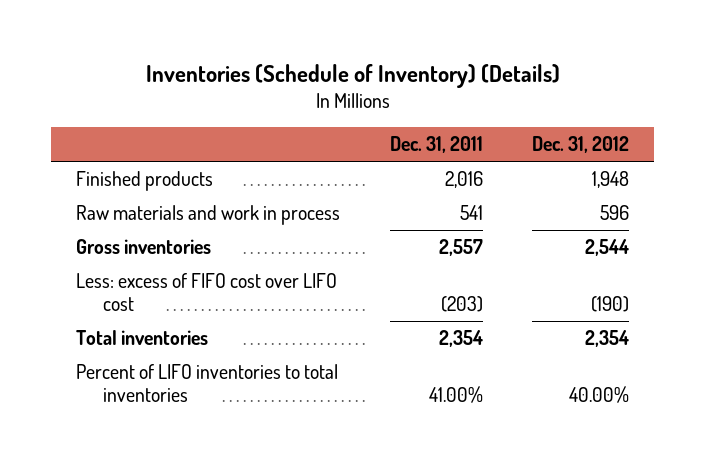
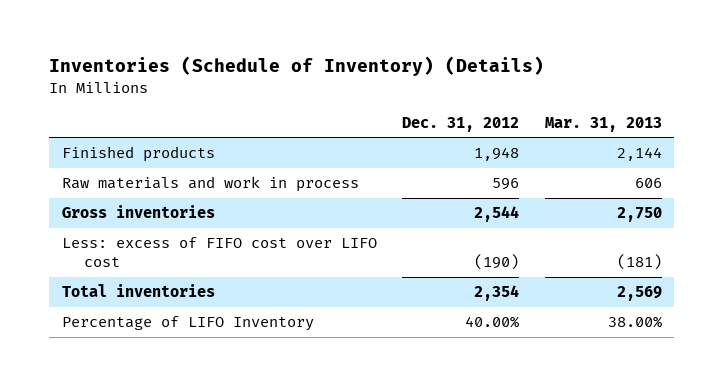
[389,136,483,154] Dec. 31, 2011 -> none
none -> [544,116,662,132] Mar. 31, 2013
[76,364,339,402] Percent of LIFO inventories to total inventories -> [61,316,314,332] Percentage of LIFO Inventory

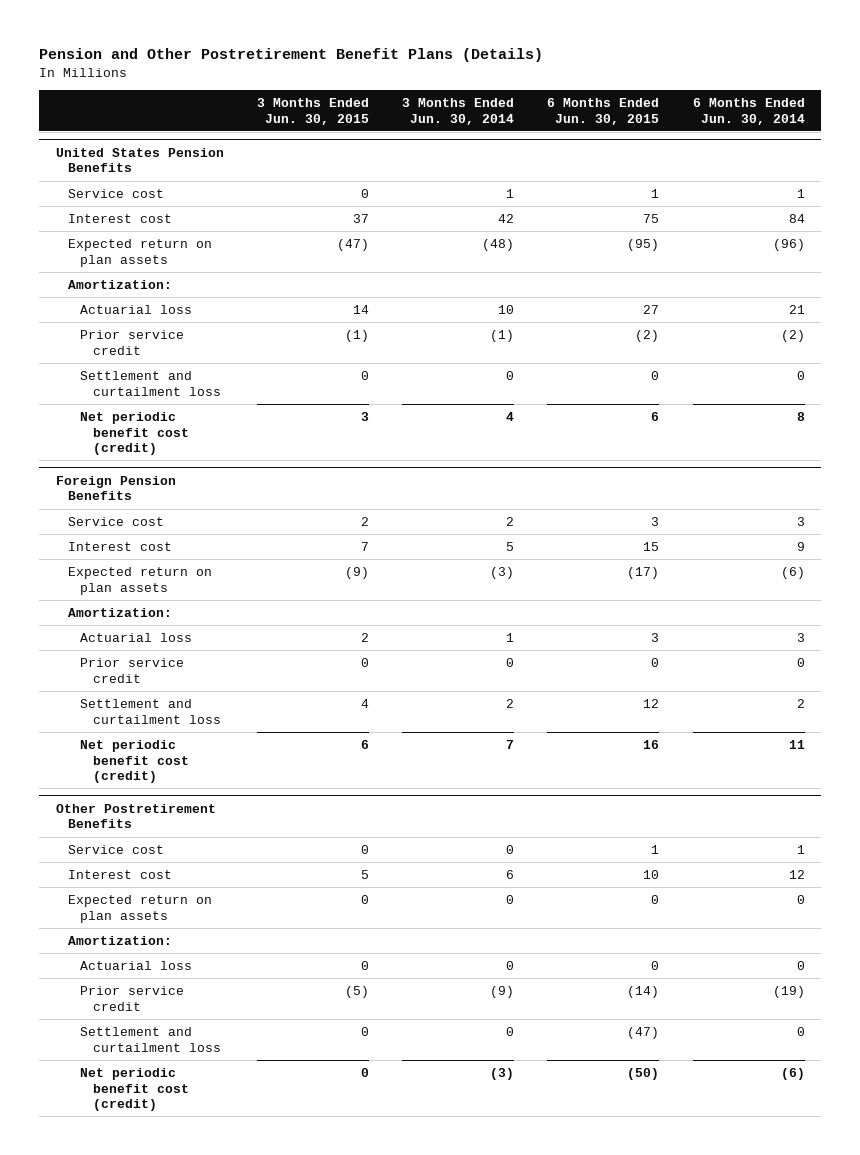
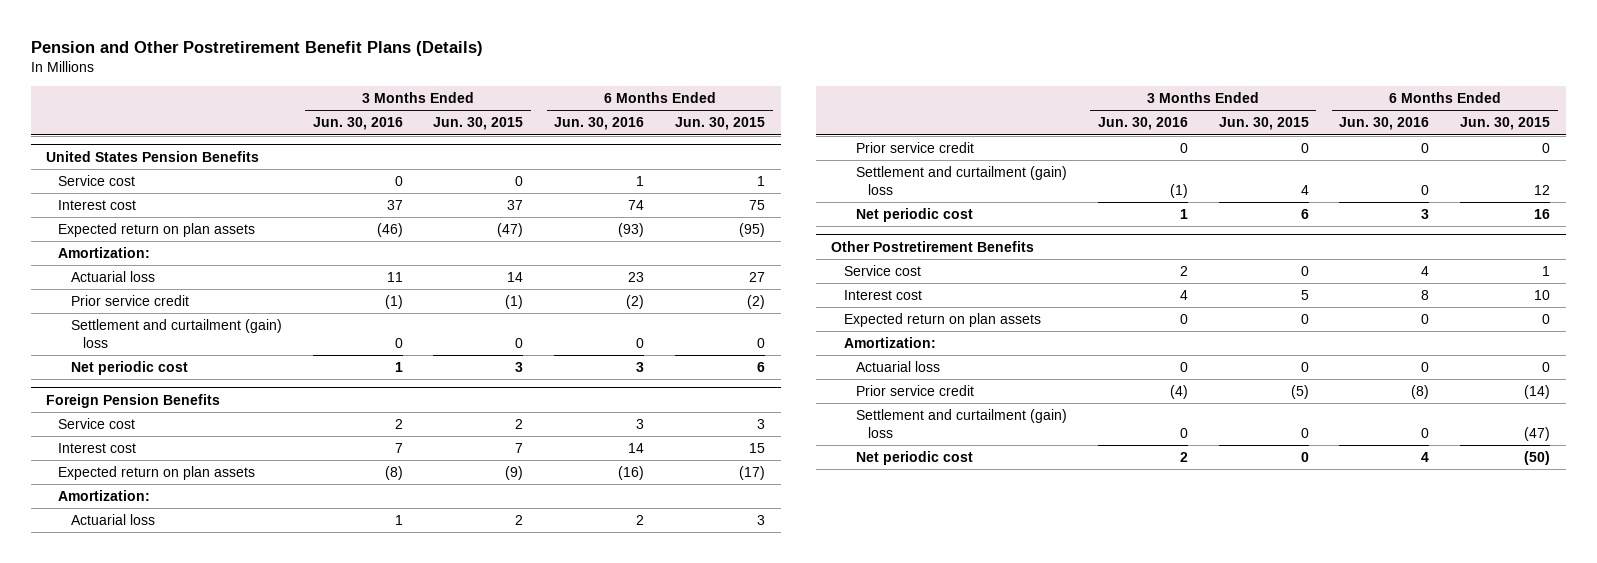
[402,97,515,125] 3 Months Ended Jun. 30, 2014 -> none
[692,97,805,125] 6 Months Ended Jun. 30, 2014 -> none
none -> [312,117,403,131] Jun. 30, 2016
none -> [554,117,645,131] Jun. 30, 2016
[80,370,221,396] Settlement and curtailment loss -> [70,318,282,348] Settlement and curtailment (gain) loss
[80,411,189,456] Net periodic benefit cost (credit) -> [70,360,188,375] Net periodic cost
[80,698,221,724] Settlement and curtailment loss -> [855,165,1067,195] Settlement and curtailment (gain) loss
[80,739,189,784] Net periodic benefit cost (credit) -> [855,207,973,222] Net periodic cost
[80,1026,221,1052] Settlement and curtailment loss -> [855,408,1067,438] Settlement and curtailment (gain) loss
[80,1067,189,1112] Net periodic benefit cost (credit) -> [855,450,973,465] Net periodic cost

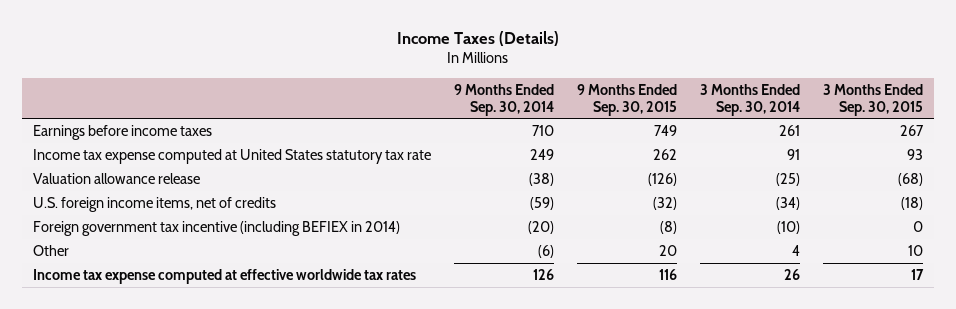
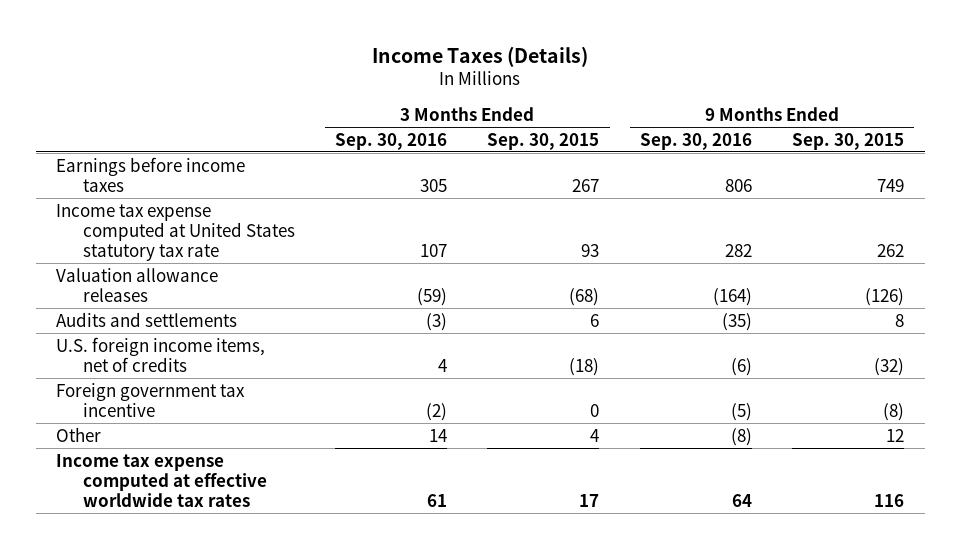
[454,83,555,116] 9 Months Ended Sep. 30, 2014 -> none
[699,83,800,116] 3 Months Ended Sep. 30, 2014 -> none
none -> [335,132,448,150] Sep. 30, 2016
none -> [639,132,752,150] Sep. 30, 2016
[33,172,201,184] Valuation allowance release -> [56,267,219,302] Valuation allowance releases
none -> [56,311,238,327] Audits and settlements
[33,220,401,236] Foreign government tax incentive (including BEFIEX in 2014) -> [56,382,246,417] Foreign government tax incentive
[659,244,678,256] 20 -> [886,428,905,442] 12
[907,244,923,256] 10 -> [590,428,600,442] 4

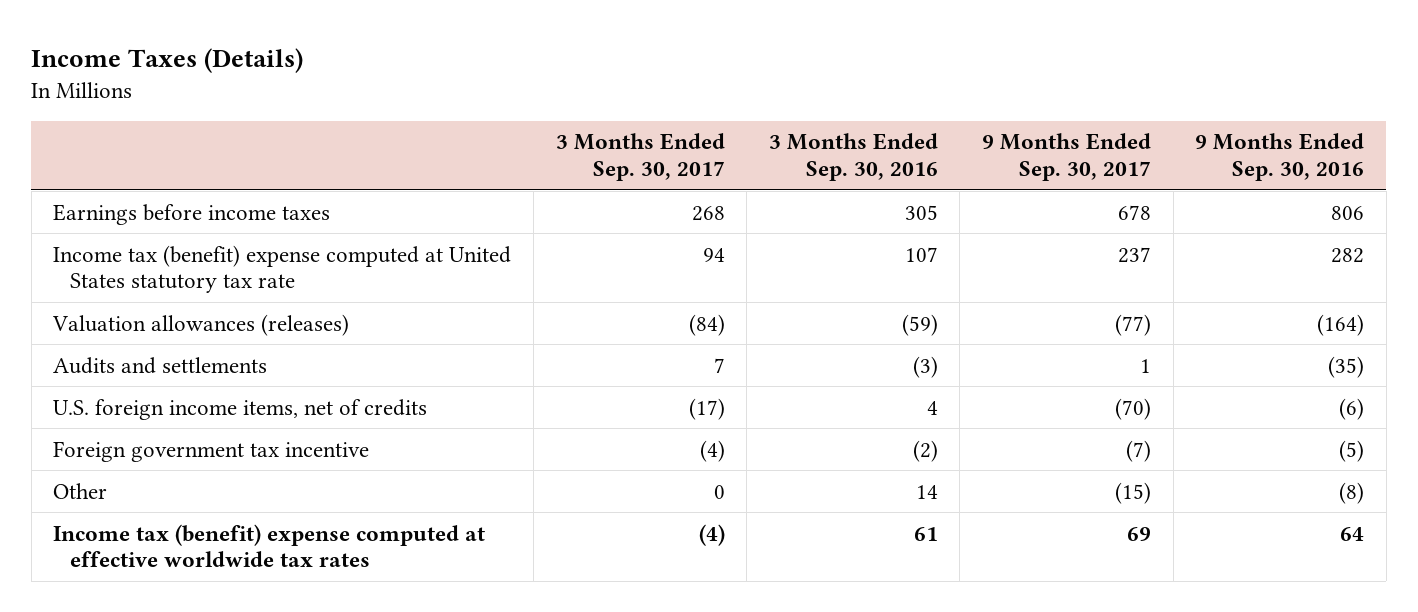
[487,132,600,150] Sep. 30, 2015 -> none
[792,132,905,150] Sep. 30, 2015 -> none
none -> [555,133,725,182] 3 Months Ended Sep. 30, 2017
none -> [982,133,1152,182] 9 Months Ended Sep. 30, 2017
[56,203,295,262] Income tax expense computed at United States statutory tax rate -> [53,244,512,294] Income tax (benefit) expense computed at United States statutory tax rate
[56,267,219,302] Valuation allowance releases -> [52,313,350,336] Valuation allowances (releases)
[56,453,267,508] Income tax expense computed at effective worldwide tax rates -> [53,523,486,568] Income tax (benefit) expense computed at effective worldwide tax rates

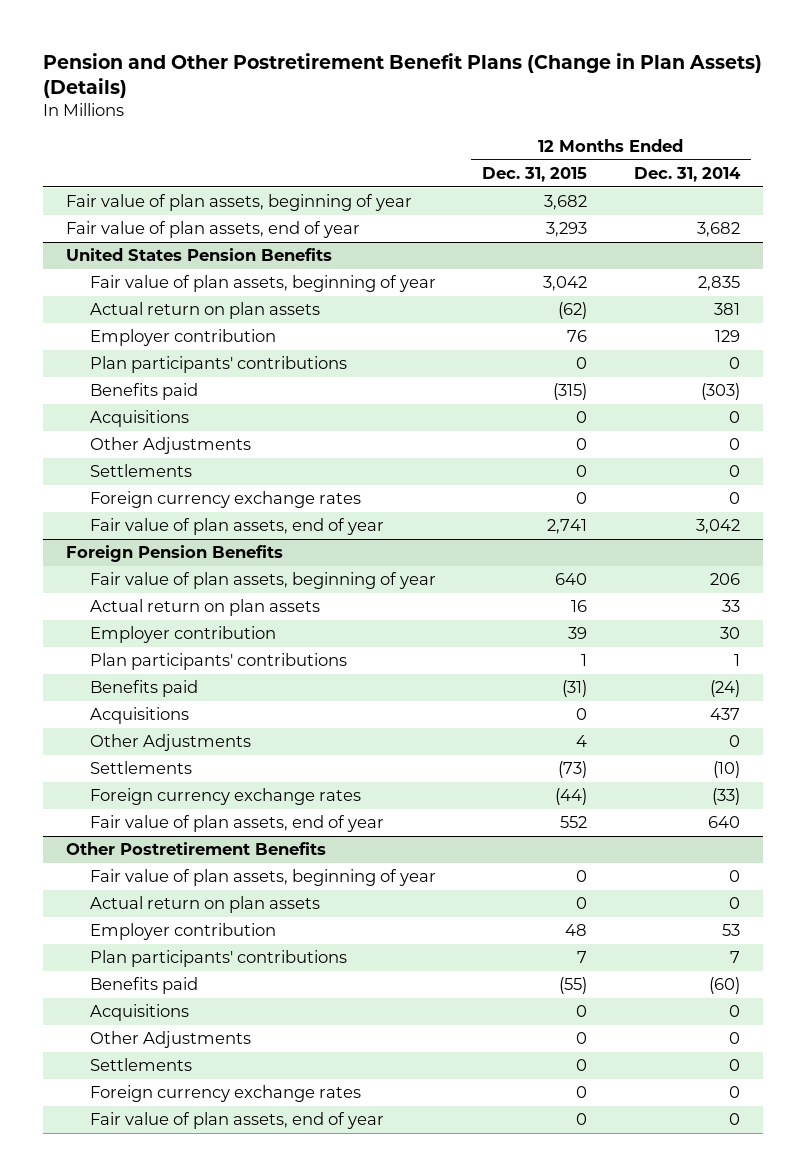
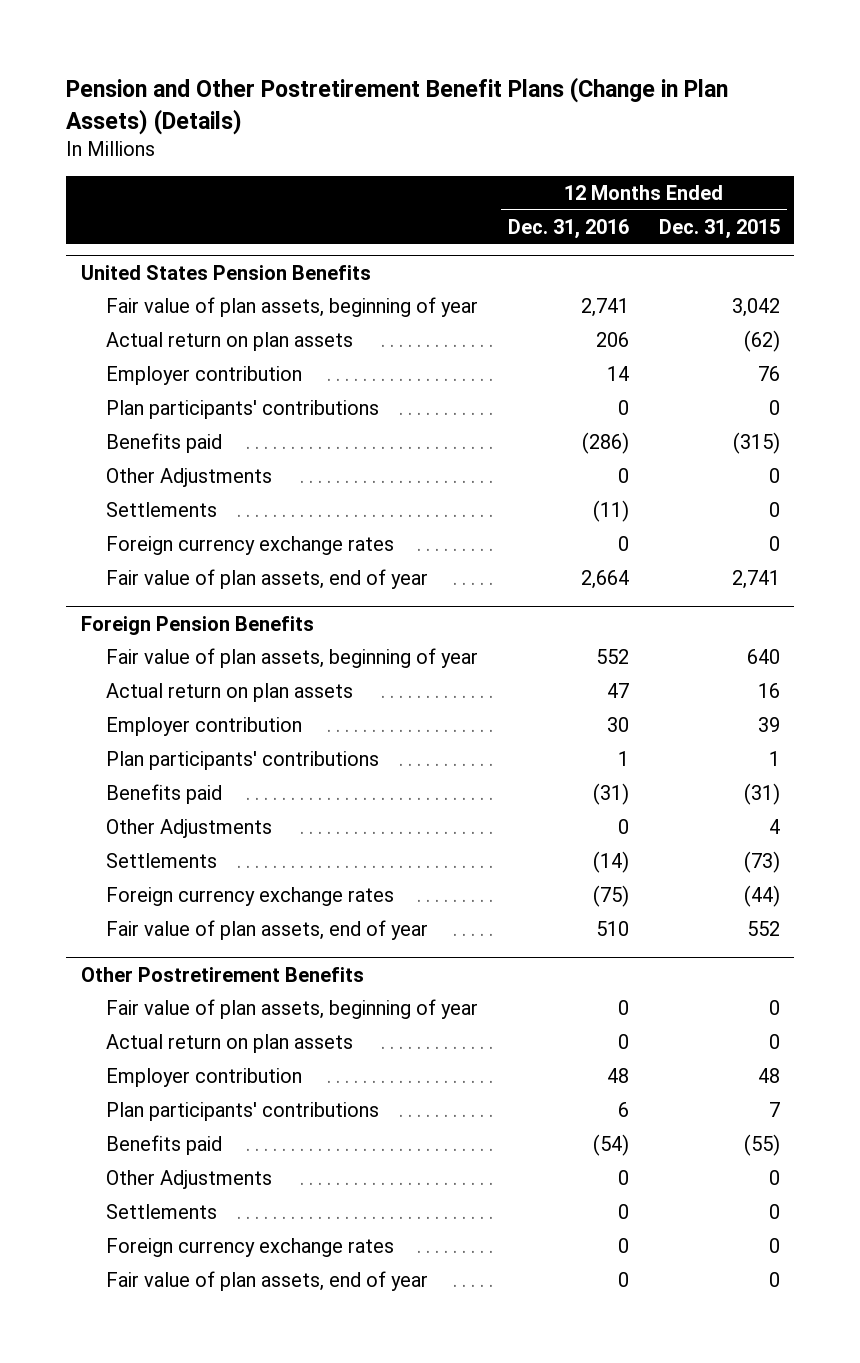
[633,166,741,182] Dec. 31, 2014 -> none
none -> [507,218,629,239] Dec. 31, 2016
[66,194,413,212] Fair value of plan assets, beginning of year -> none
[66,221,361,239] Fair value of plan assets, end of year -> none
[89,410,189,428] Acquisitions -> none
[89,707,189,725] Acquisitions -> none
[89,1004,189,1022] Acquisitions -> none

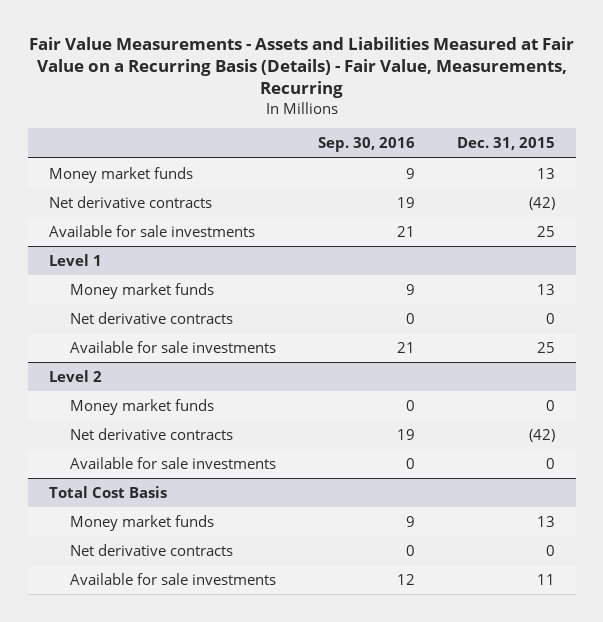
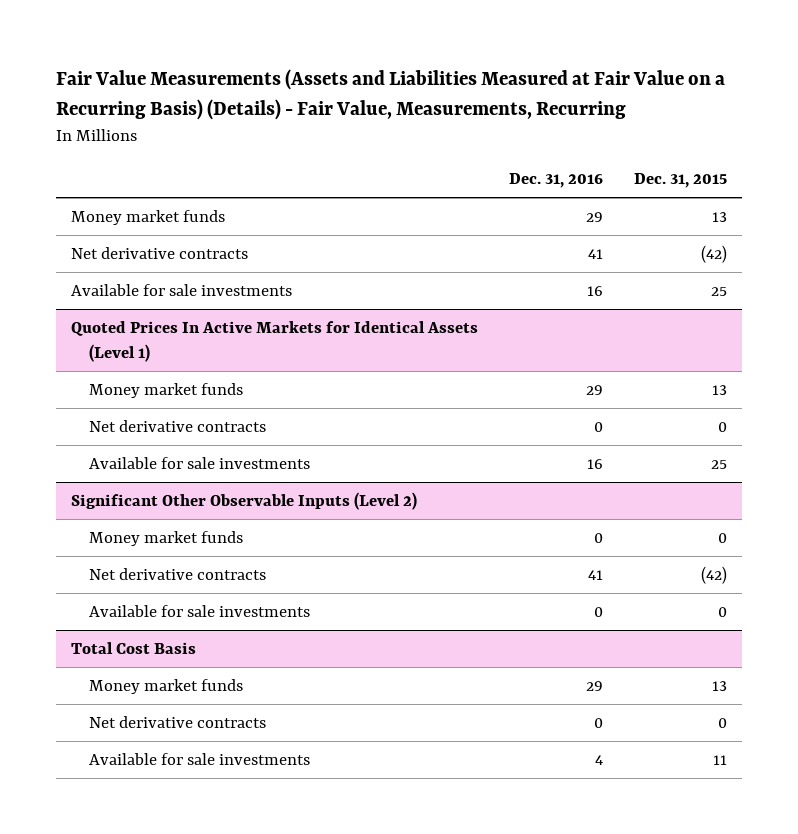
[28,37,574,99] Fair Value Measurements - Assets and Liabilities Measured at Fair Value on a Recurring Basis (Details) - Fair Value, Measurements, Recurring -> [55,69,725,120] Fair Value Measurements (Assets and Liabilities Measured at Fair Value on a Recurring Basis) (Details) - Fair Value, Measurements, Recurring
[317,136,415,152] Sep. 30, 2016 -> none
none -> [508,172,603,188] Dec. 31, 2016
[48,253,102,266] Level 1 -> [71,321,479,362] Quoted Prices In Active Markets for Identical Assets (Level 1)
[48,369,102,382] Level 2 -> [71,492,418,511] Significant Other Observable Inputs (Level 2)

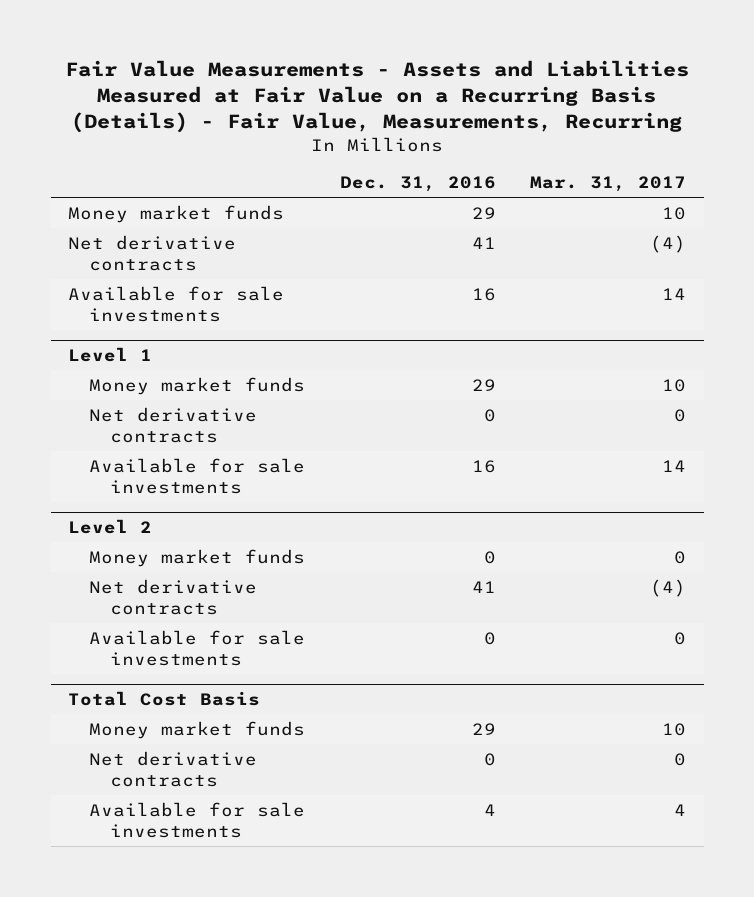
[55,69,725,120] Fair Value Measurements (Assets and Liabilities Measured at Fair Value on a Recurring Basis) (Details) - Fair Value, Measurements, Recurring -> [65,60,690,134] Fair Value Measurements - Assets and Liabilities Measured at Fair Value on a Recurring Basis (Details) - Fair Value, Measurements, Recurring
[633,172,727,188] Dec. 31, 2015 -> none
none -> [530,176,687,193] Mar. 31, 2017
[71,321,479,362] Quoted Prices In Active Markets for Identical Assets (Level 1) -> [67,347,152,363] Level 1
[71,492,418,511] Significant Other Observable Inputs (Level 2) -> [67,519,152,535] Level 2

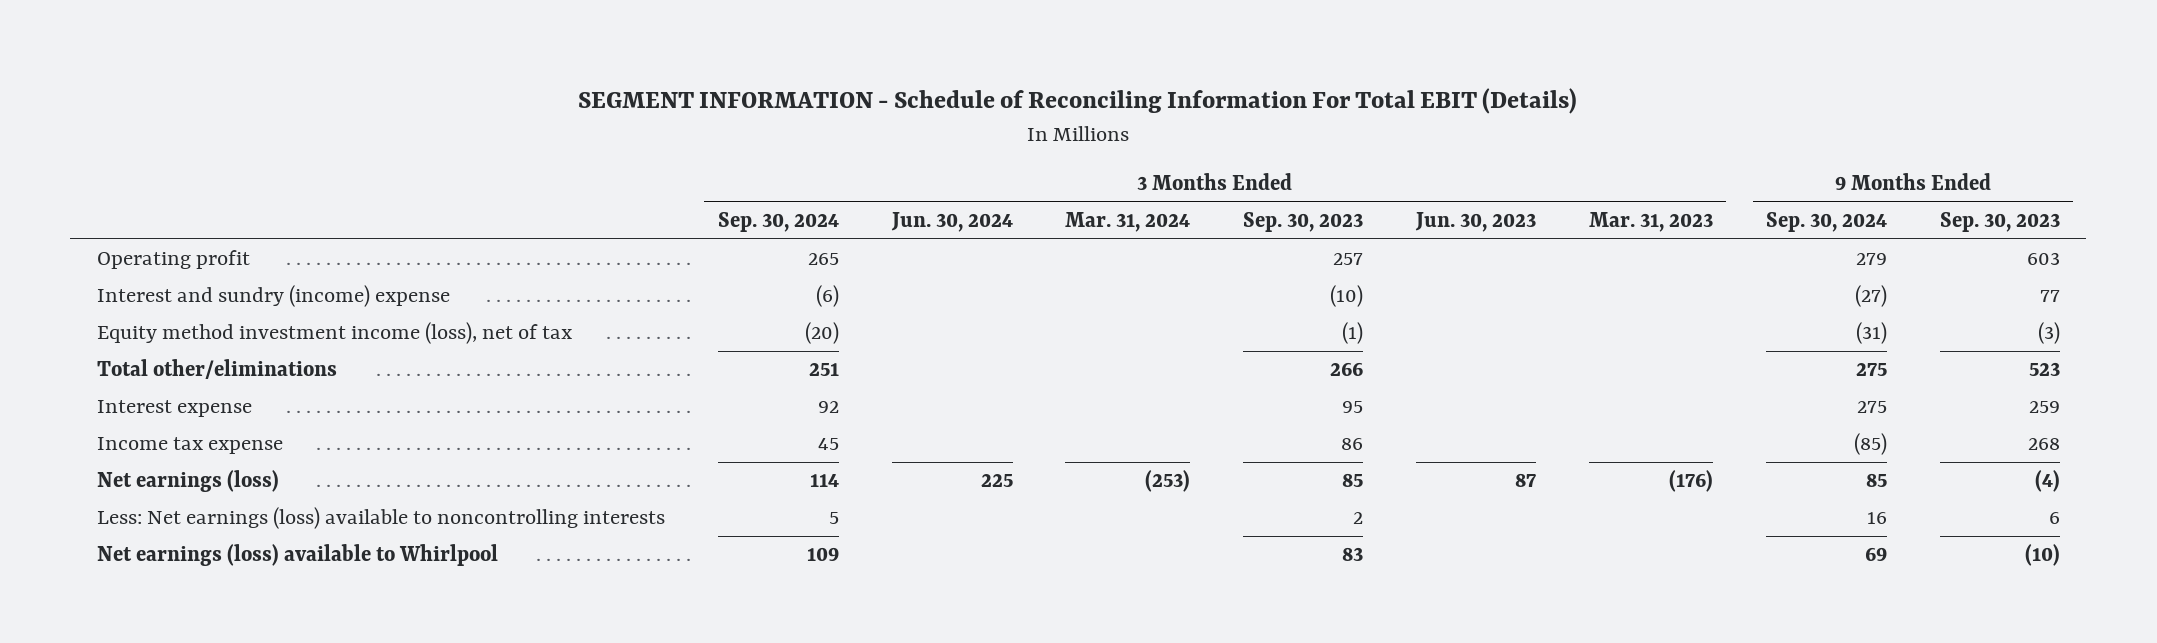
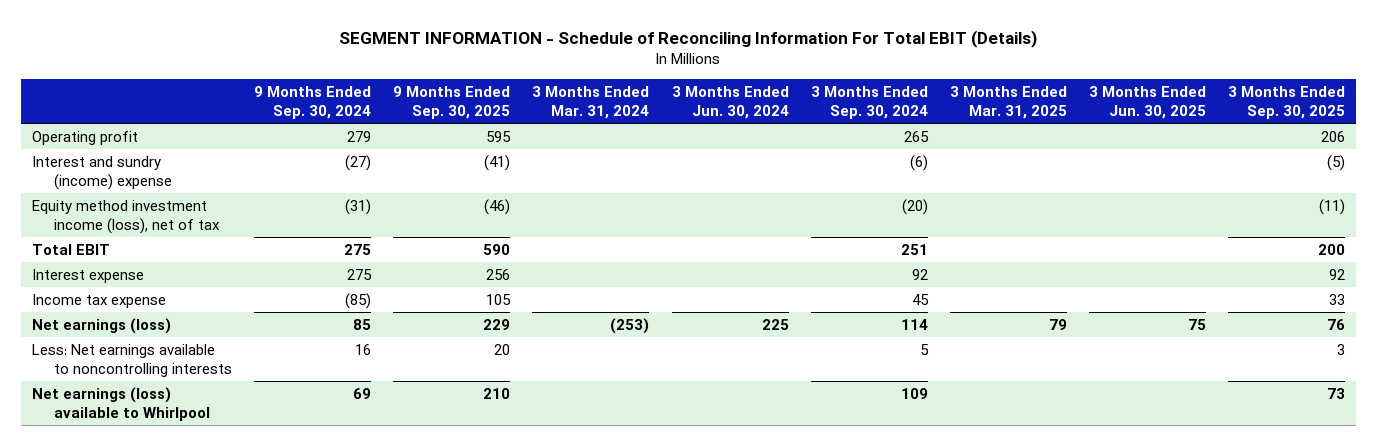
[1243,212,1364,233] Sep. 30, 2023 -> none
[1415,212,1537,233] Jun. 30, 2023 -> none
[1589,212,1714,233] Mar. 31, 2023 -> none
[1939,212,2060,233] Sep. 30, 2023 -> none
none -> [393,85,511,119] 9 Months Ended Sep. 30, 2025
none -> [949,85,1067,119] 3 Months Ended Mar. 31, 2025
none -> [1088,85,1206,119] 3 Months Ended Jun. 30, 2025
none -> [1227,85,1345,119] 3 Months Ended Sep. 30, 2025
[96,359,337,380] Total other/eliminations -> [31,243,110,255] Total EBIT
[96,507,665,530] Less: Net earnings (loss) available to noncontrolling interests -> [31,343,233,377] Less: Net earnings available to noncontrolling interests

